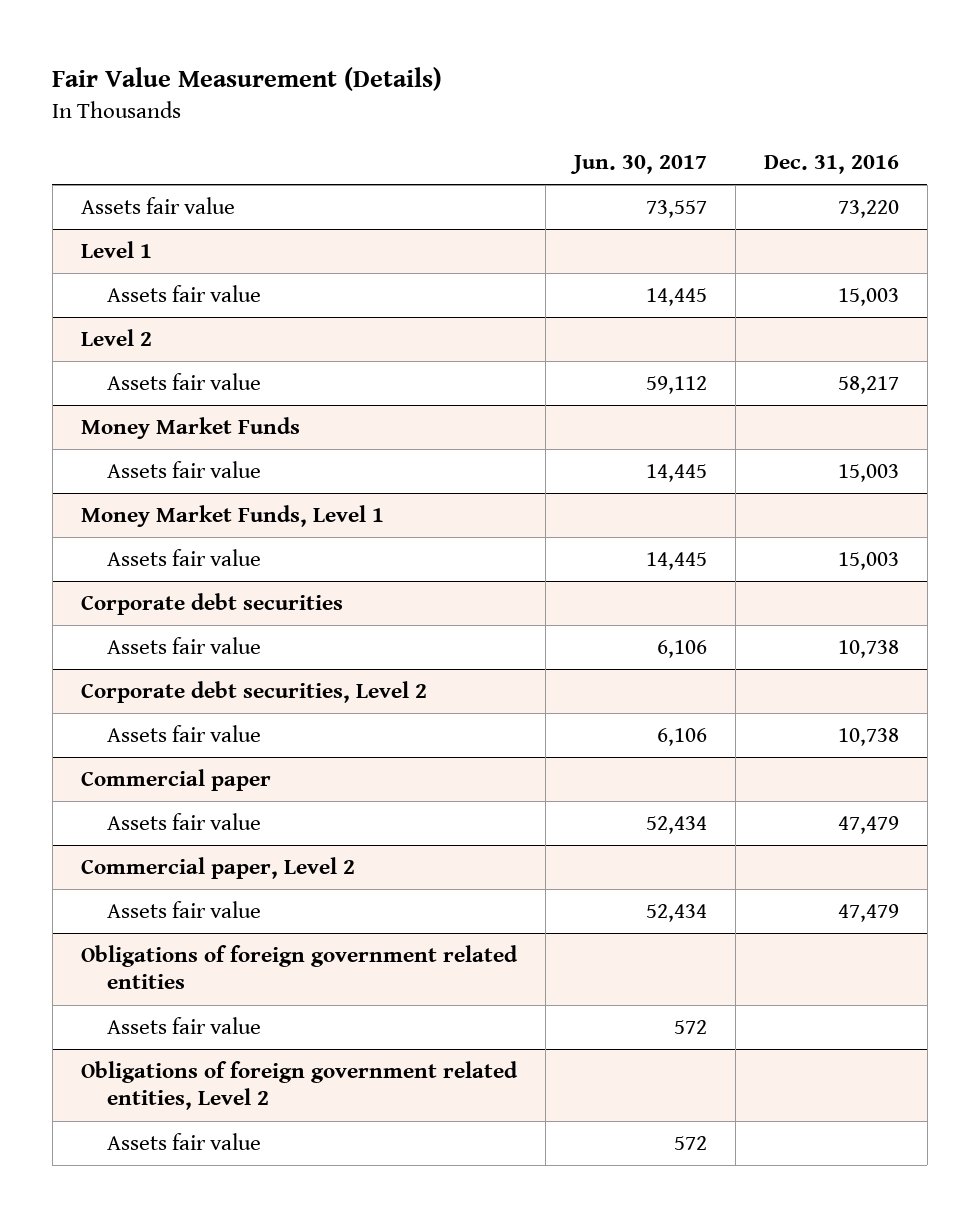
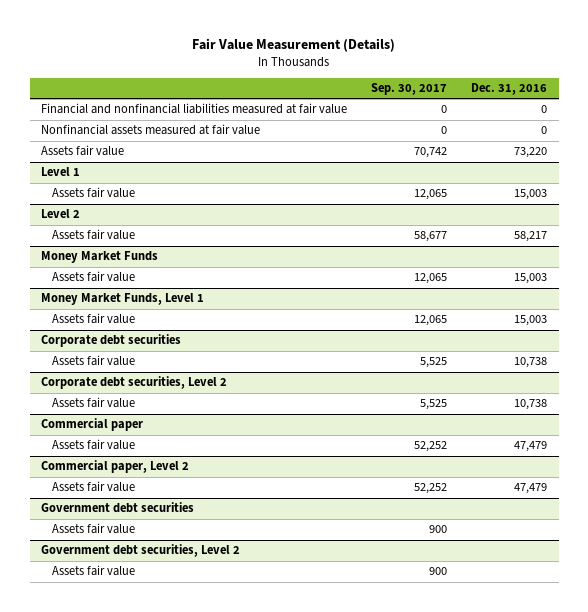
[569,155,707,175] Jun. 30, 2017 -> none
none -> [371,83,448,96] Sep. 30, 2017
none -> [41,103,348,115] Financial and nonfinancial liabilities measured at fair value
none -> [41,124,261,136] Nonfinancial assets measured at fair value
[80,945,518,990] Obligations of foreign government related entities -> [41,502,195,514] Government debt securities
[80,1061,518,1111] Obligations of foreign government related entities, Level 2 -> none
none -> [41,544,241,558] Government debt securities, Level 2

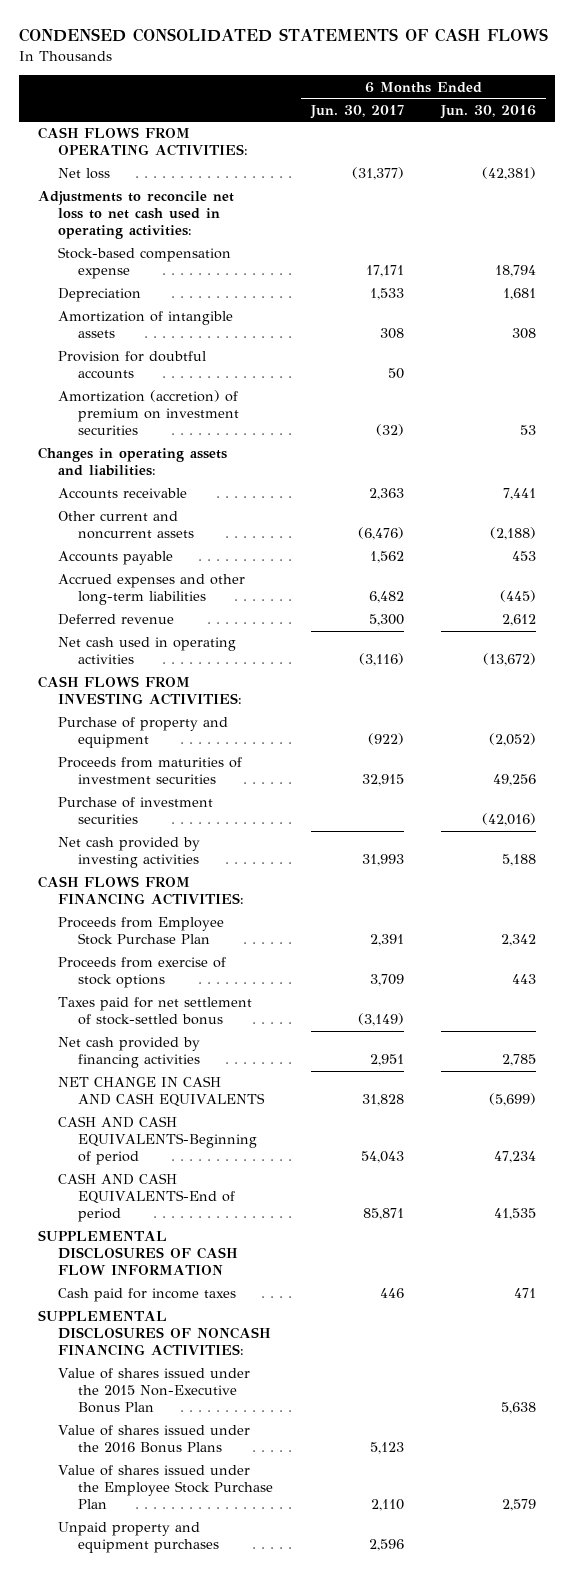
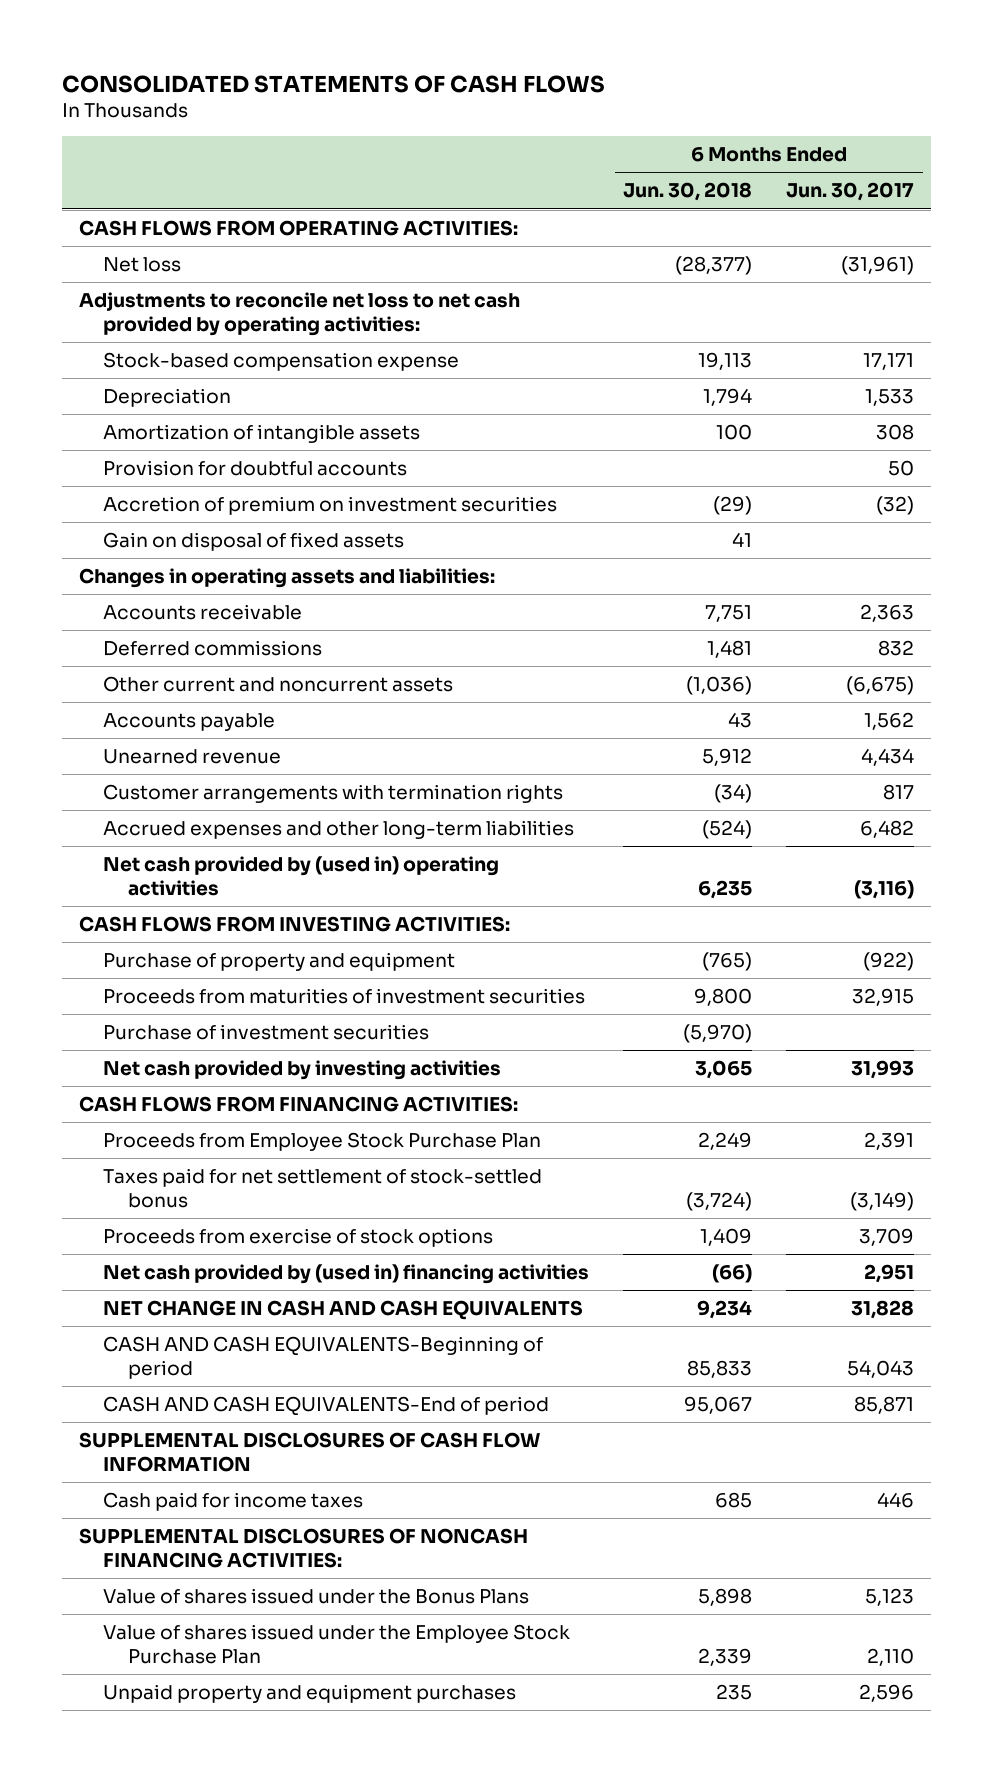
[19,28,549,43] CONDENSED CONSOLIDATED STATEMENTS OF CASH FLOWS -> [62,74,606,93] CONSOLIDATED STATEMENTS OF CASH FLOWS
[440,104,537,119] Jun. 30, 2016 -> none
none -> [623,182,753,202] Jun. 30, 2018
[351,167,404,181] (31,377) -> [841,256,915,276] (31,961)
[38,191,235,239] Adjustments to reconcile net loss to net cash used in operating activities: -> [79,292,521,337] Adjustments to reconcile net loss to net cash provided by operating activities:
[58,390,240,435] Amortization (accretion) of premium on investment securities -> [103,496,558,516] Accretion of premium on investment securities
none -> [103,532,405,552] Gain on disposal of fixed assets
none -> [103,640,323,657] Deferred commissions
[357,527,404,541] (6,476) -> [846,676,915,696] (6,675)
none -> [103,749,282,765] Unearned revenue
none -> [103,784,564,804] Customer arrangements with termination rights
[58,614,175,626] Deferred revenue -> none
[58,637,237,665] Net cash used in operating activities -> [103,856,500,897] Net cash provided by (used in) operating activities
[58,957,227,989] Proceeds from exercise of stock options -> [103,1228,494,1248] Proceeds from exercise of stock options
[58,1037,201,1069] Net cash provided by financing activities -> [103,1264,590,1285] Net cash provided by (used in) financing activities
[58,1368,251,1413] Value of shares issued under the 2015 Non-Executive Bonus Plan -> none
[58,1425,251,1454] Value of shares issued under the 2016 Bonus Plans -> [103,1588,530,1605] Value of shares issued under the Bonus Plans

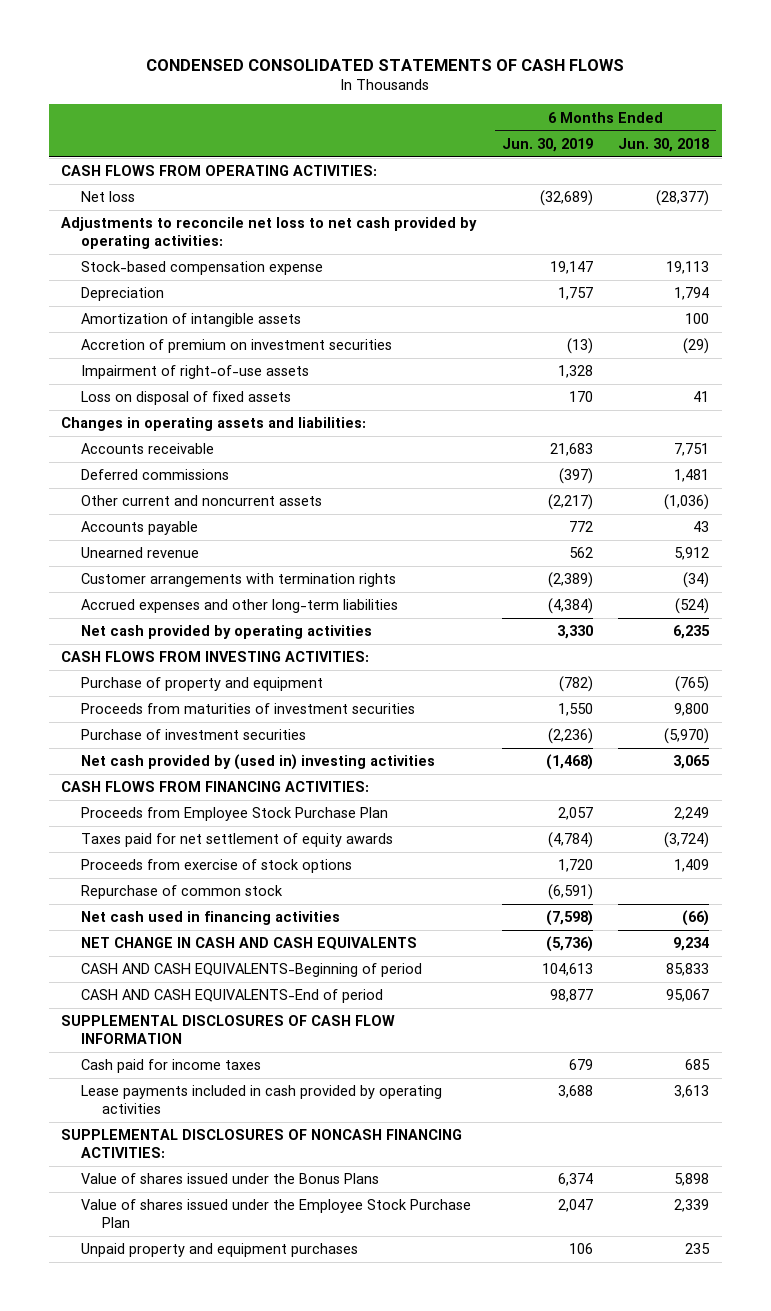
[62,74,606,93] CONSOLIDATED STATEMENTS OF CASH FLOWS -> [146,58,625,71] CONDENSED CONSOLIDATED STATEMENTS OF CASH FLOWS
[786,182,915,202] Jun. 30, 2017 -> none
none -> [501,137,593,152] Jun. 30, 2019
[103,460,408,477] Provision for doubtful accounts -> none
none -> [81,365,310,380] Impairment of right-of-use assets
[103,532,405,552] Gain on disposal of fixed assets -> [81,391,292,406] Loss on disposal of fixed assets
[103,856,500,897] Net cash provided by (used in) operating activities -> [81,625,373,640] Net cash provided by operating activities
[103,1060,502,1081] Net cash provided by investing activities -> [81,754,436,771] Net cash provided by (used in) investing activities
[103,1168,543,1209] Taxes paid for net settlement of stock-settled bonus -> [81,833,394,848] Taxes paid for net settlement of equity awards
none -> [81,885,284,900] Repurchase of common stock
[103,1264,590,1285] Net cash provided by (used in) financing activities -> [81,911,341,926] Net cash used in financing activities
none -> [81,1085,443,1115] Lease payments included in cash provided by operating activities

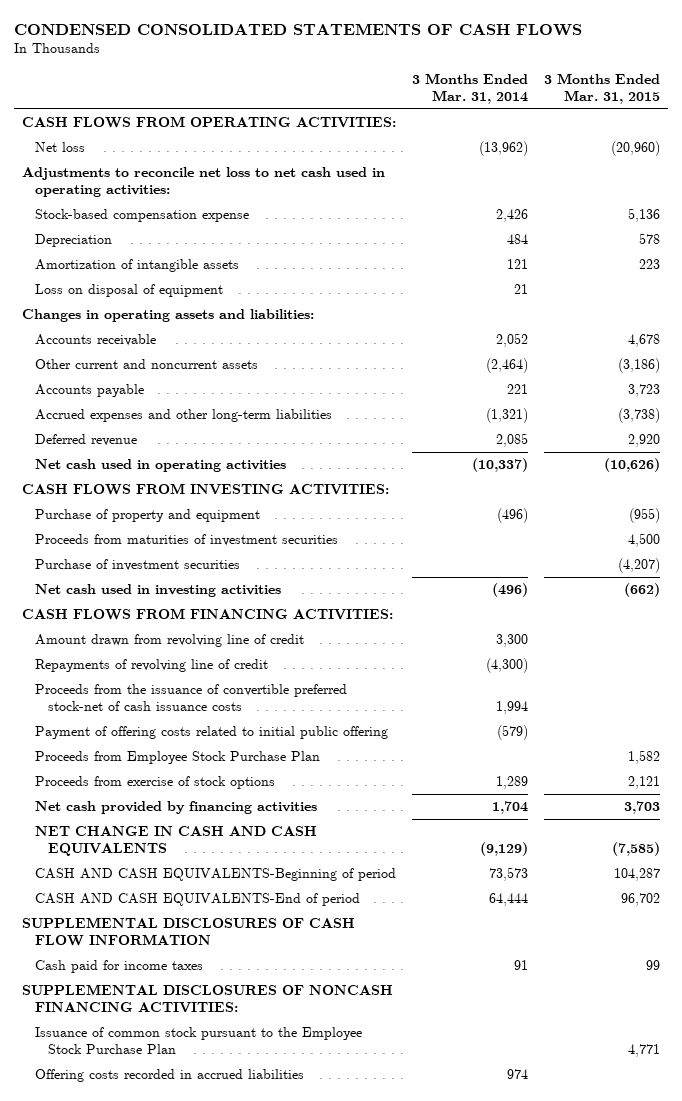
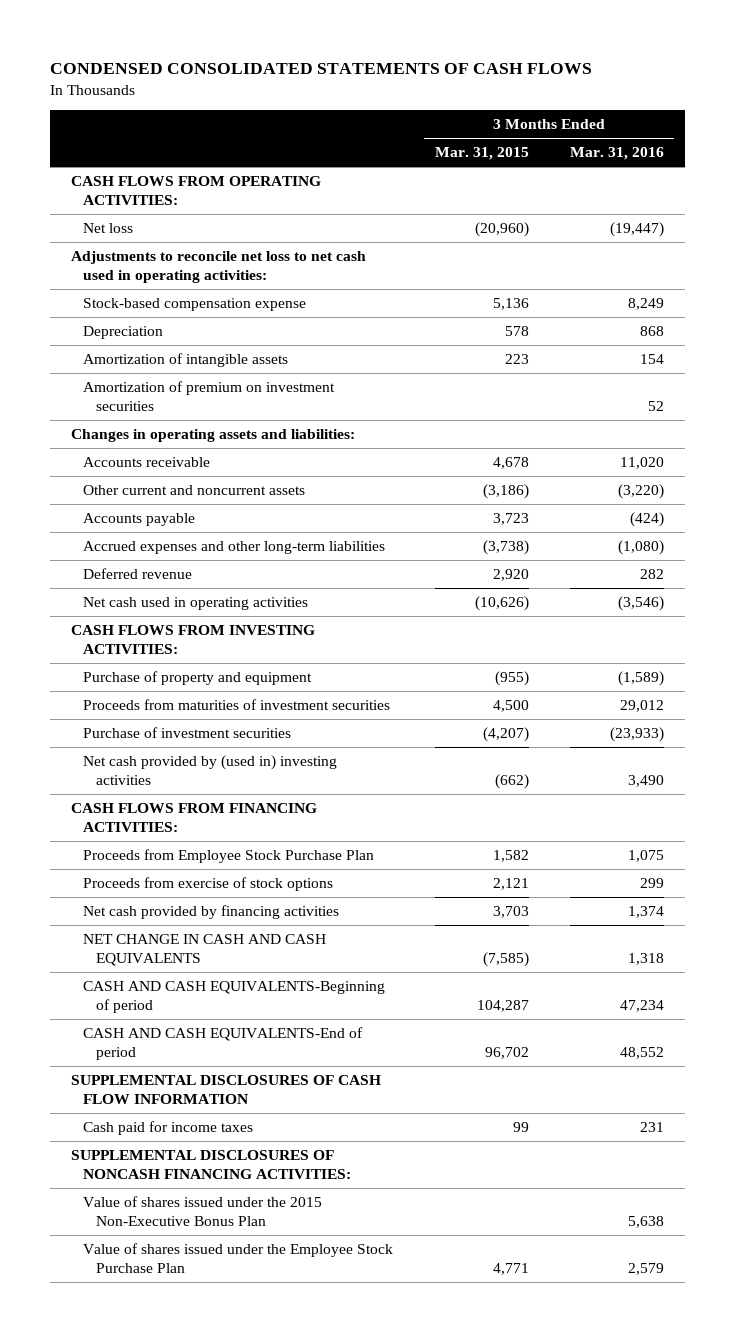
[412,73,529,104] 3 Months Ended Mar. 31, 2014 -> none
none -> [569,147,664,161] Mar. 31, 2016
[35,284,224,298] Loss on disposal of equipment -> none
none -> [83,381,336,411] Amortization of premium on investment securities
[35,584,282,598] Net cash used in investing activities -> [83,755,338,785] Net cash provided by (used in) investing activities
[35,634,305,648] Amount drawn from revolving line of credit -> none
[35,659,269,673] Repayments of revolving line of credit -> none
[35,684,348,712] Proceeds from the issuance of convertible preferred stock-net of cash issuance costs -> none
[35,726,389,740] Payment of offering costs related to initial public offering -> none
[35,1069,305,1083] Offering costs recorded in accrued liabilities -> none
none -> [83,1196,323,1226] Value of shares issued under the 2015 Non-Executive Bonus Plan
[35,1027,363,1055] Issuance of common stock pursuant to the Employee Stock Purchase Plan -> [83,1243,394,1273] Value of shares issued under the Employee Stock Purchase Plan

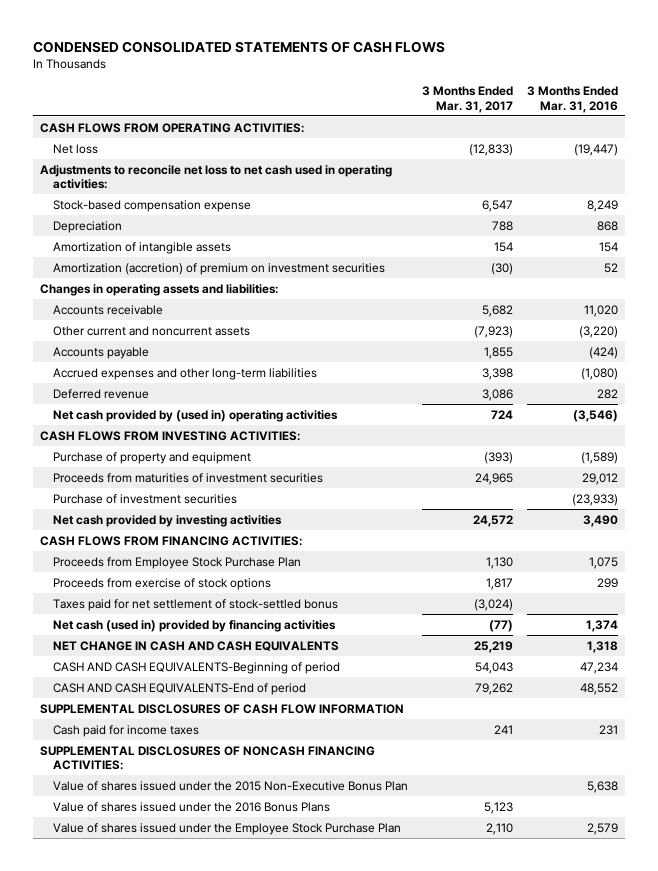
[434,147,529,161] Mar. 31, 2015 -> none
none -> [421,85,513,113] 3 Months Ended Mar. 31, 2017
[83,381,336,411] Amortization of premium on investment securities -> [52,262,385,275] Amortization (accretion) of premium on investment securities
[83,597,309,611] Net cash used in operating activities -> [52,409,338,422] Net cash provided by (used in) operating activities
[83,755,338,785] Net cash provided by (used in) investing activities -> [52,514,282,527] Net cash provided by investing activities
none -> [52,598,338,611] Taxes paid for net settlement of stock-settled bonus
[83,905,340,920] Net cash provided by financing activities -> [52,619,336,632] Net cash (used in) provided by financing activities
none -> [52,801,330,812] Value of shares issued under the 2016 Bonus Plans

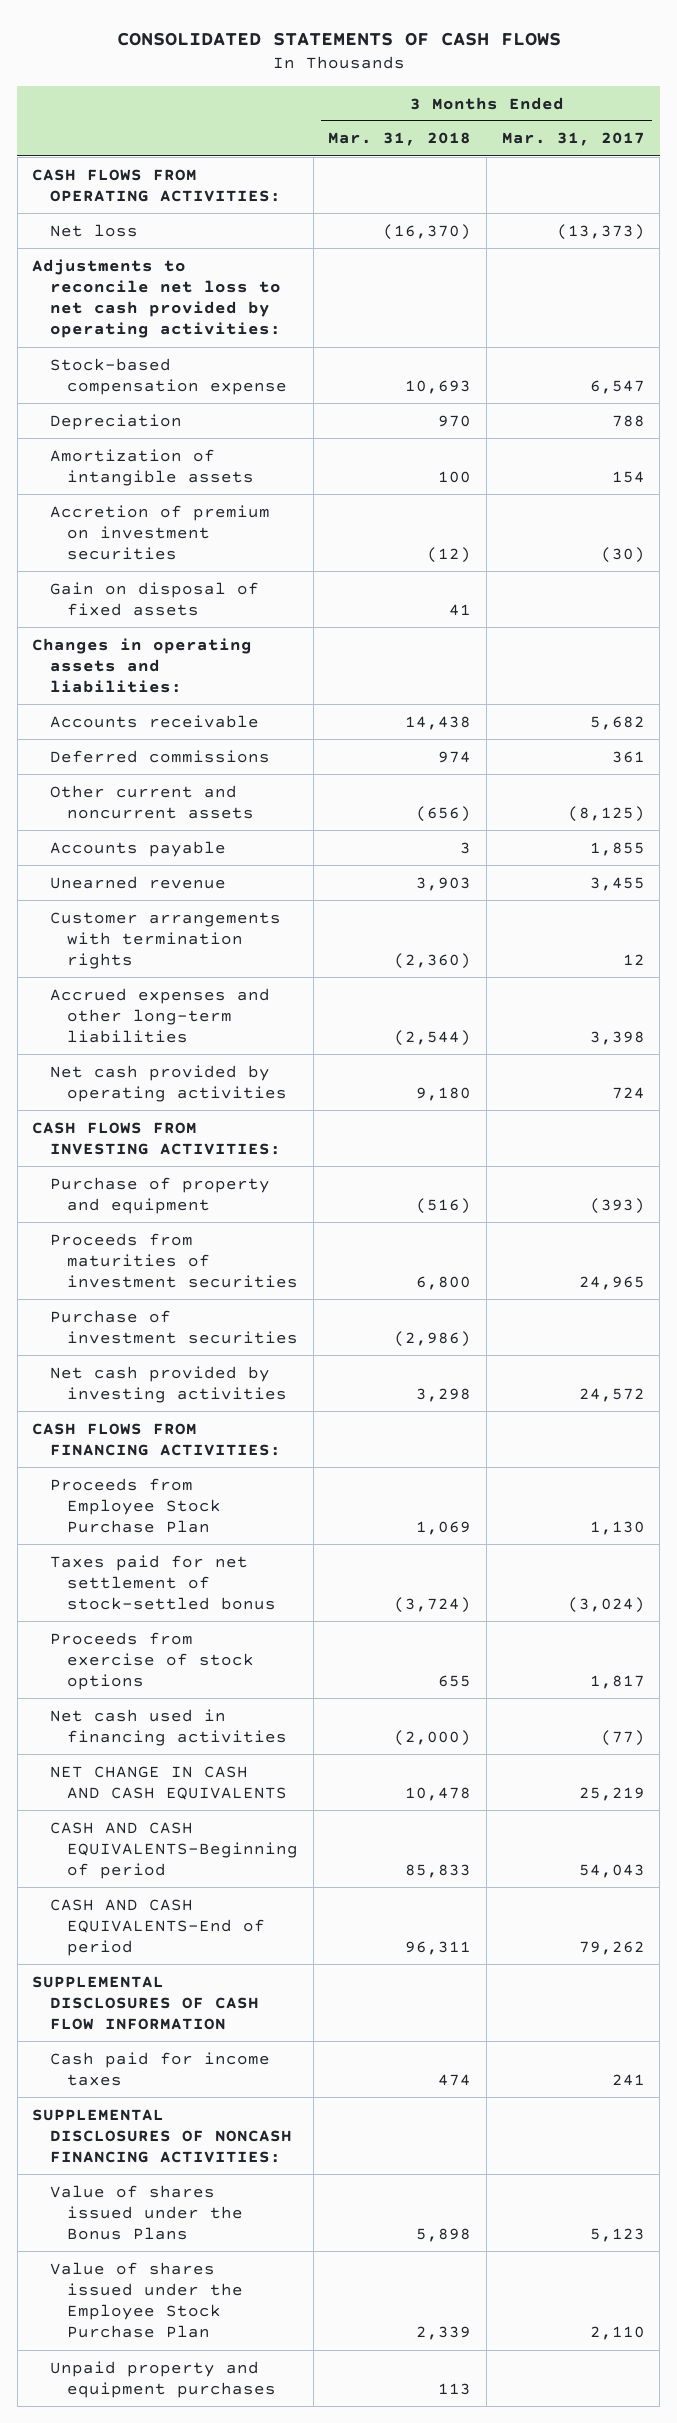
[33,40,446,53] CONDENSED CONSOLIDATED STATEMENTS OF CASH FLOWS -> [116,31,561,46] CONSOLIDATED STATEMENTS OF CASH FLOWS
[526,85,618,113] 3 Months Ended Mar. 31, 2016 -> none
none -> [328,132,472,147] Mar. 31, 2018
[468,143,513,156] (12,833) -> [556,223,645,240] (13,373)
[40,164,393,190] Adjustments to reconcile net loss to net cash used in operating activities: -> [32,258,281,339] Adjustments to reconcile net loss to net cash provided by operating activities:
[52,262,385,275] Amortization (accretion) of premium on investment securities -> [49,504,270,561] Accretion of premium on investment securities
none -> [49,581,259,616] Gain on disposal of fixed assets
none -> [49,749,270,763] Deferred commissions
[473,325,513,338] (7,923) -> [567,805,645,822] (8,125)
none -> [49,875,226,889] Unearned revenue
none -> [49,911,281,970] Customer arrangements with termination rights
[52,388,149,399] Deferred revenue -> none
[52,409,338,422] Net cash provided by (used in) operating activities -> [49,1064,287,1102] Net cash provided by operating activities
[52,577,271,590] Proceeds from exercise of stock options -> [49,1631,254,1691] Proceeds from exercise of stock options
[52,619,336,632] Net cash (used in) provided by financing activities -> [49,1708,287,1746] Net cash used in financing activities
[52,780,408,791] Value of shares issued under the 2015 Non-Executive Bonus Plan -> none
[52,801,330,812] Value of shares issued under the 2016 Bonus Plans -> [49,2184,243,2241] Value of shares issued under the Bonus Plans
none -> [49,2360,276,2398] Unpaid property and equipment purchases

